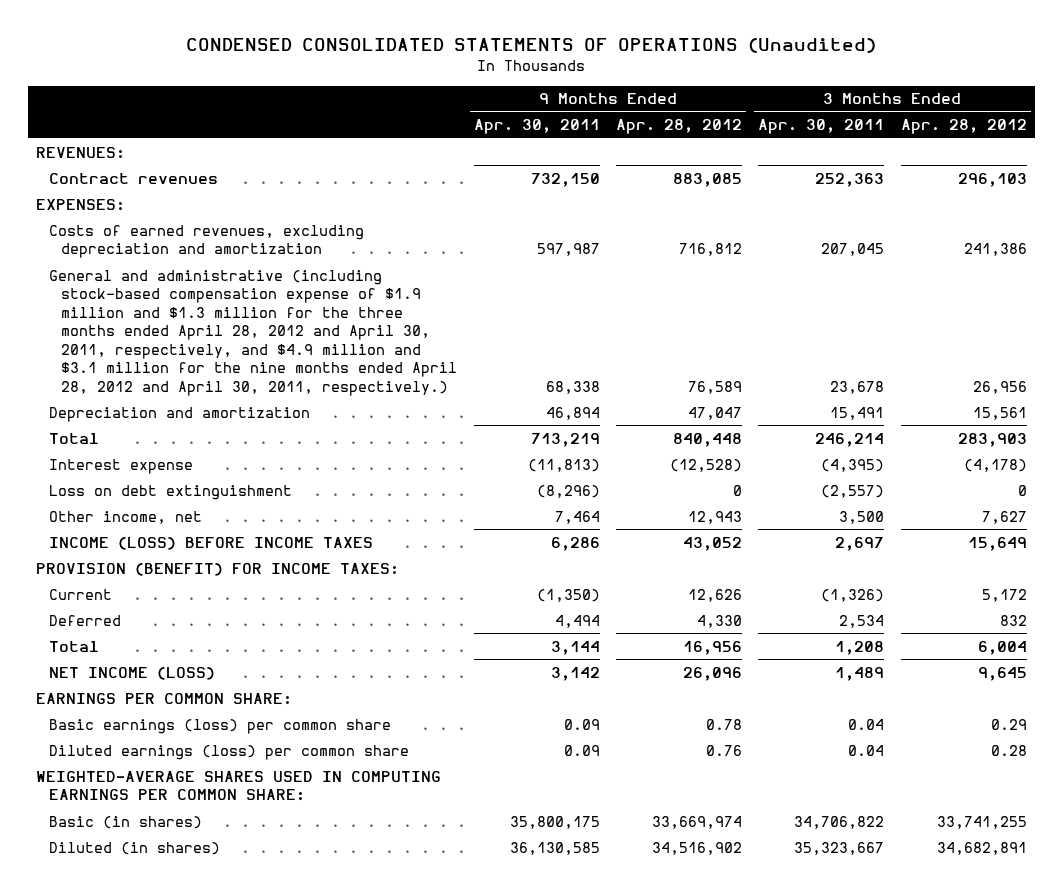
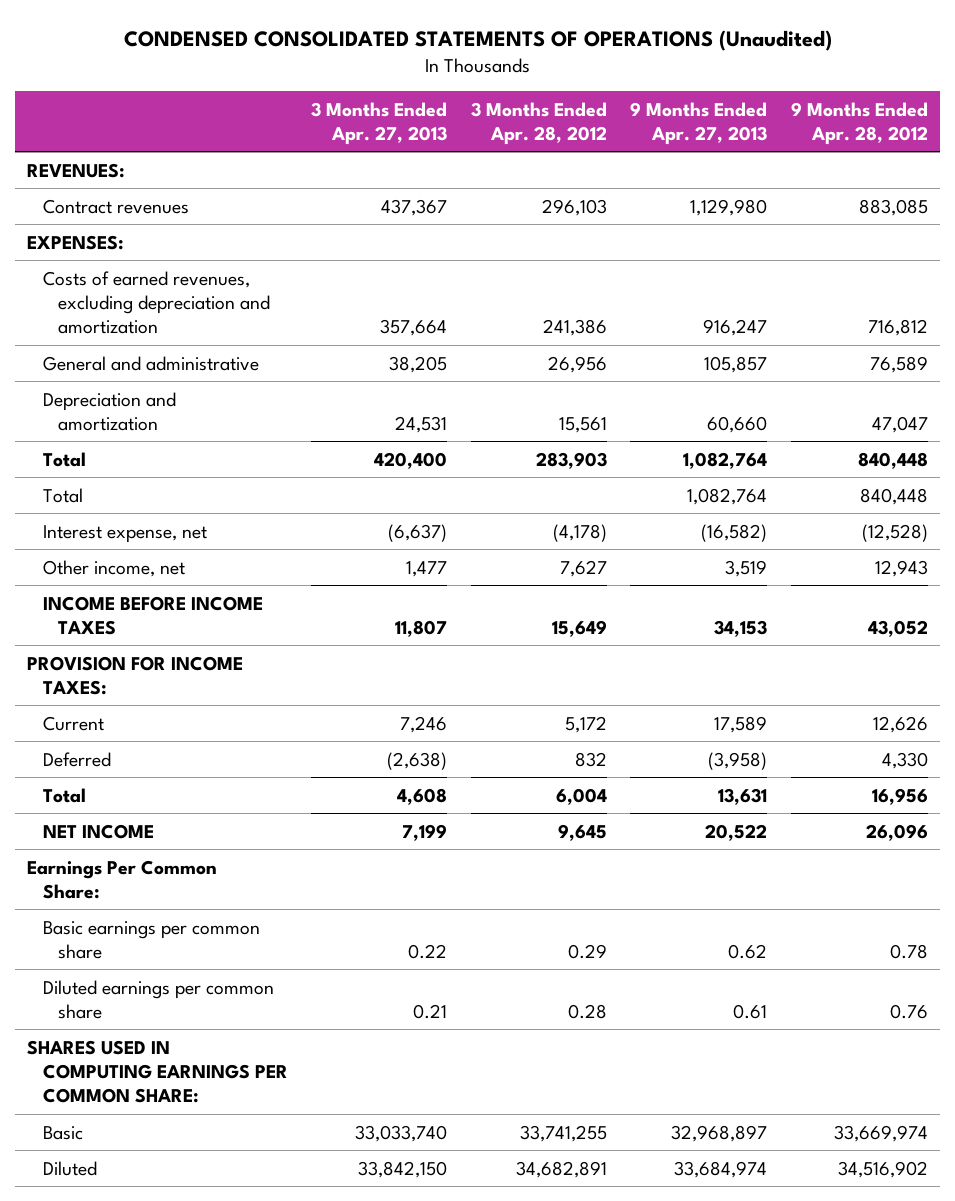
[473,119,600,135] Apr. 30, 2011 -> none
[758,119,885,135] Apr. 30, 2011 -> none
none -> [311,101,448,145] 3 Months Ended Apr. 27, 2013
none -> [630,101,768,145] 9 Months Ended Apr. 27, 2013
[48,269,458,396] General and administrative (including stock-based compensation expense of $1.9 million and $1.3 million for the three months ended April 28, 2012 and April 30, 2011, respectively, and $4.9 million and $3.1 million for the nine months ended April 28, 2012 and April 30, 2011, respectively.) -> [42,355,259,371] General and administrative
[48,484,292,500] Loss on debt extinguishment -> none
none -> [42,487,83,503] Total
[48,458,193,474] Interest expense -> [42,524,207,543] Interest expense, net
[48,536,373,550] INCOME (LOSS) BEFORE INCOME TAXES -> [42,595,263,635] INCOME BEFORE INCOME TAXES
[36,562,400,576] PROVISION (BENEFIT) FOR INCOME TAXES: -> [27,655,244,695] PROVISION FOR INCOME TAXES:
[48,666,215,680] NET INCOME (LOSS) -> [42,823,154,839] NET INCOME
[36,692,293,705] EARNINGS PER COMMON SHARE: -> [27,859,218,899] Earnings Per Common Share:
[48,718,391,734] Basic earnings (loss) per common share -> [42,920,260,959] Basic earnings per common share
[48,744,409,760] Diluted earnings (loss) per common share -> [42,979,274,1019] Diluted earnings per common share
[36,770,442,802] WEIGHTED-AVERAGE SHARES USED IN COMPUTING EARNINGS PER COMMON SHARE: -> [27,1039,288,1103] SHARES USED IN COMPUTING EARNINGS PER COMMON SHARE:
[48,815,202,829] Basic (in shares) -> [42,1125,83,1140] Basic
[48,841,220,855] Diluted (in shares) -> [42,1160,97,1176] Diluted

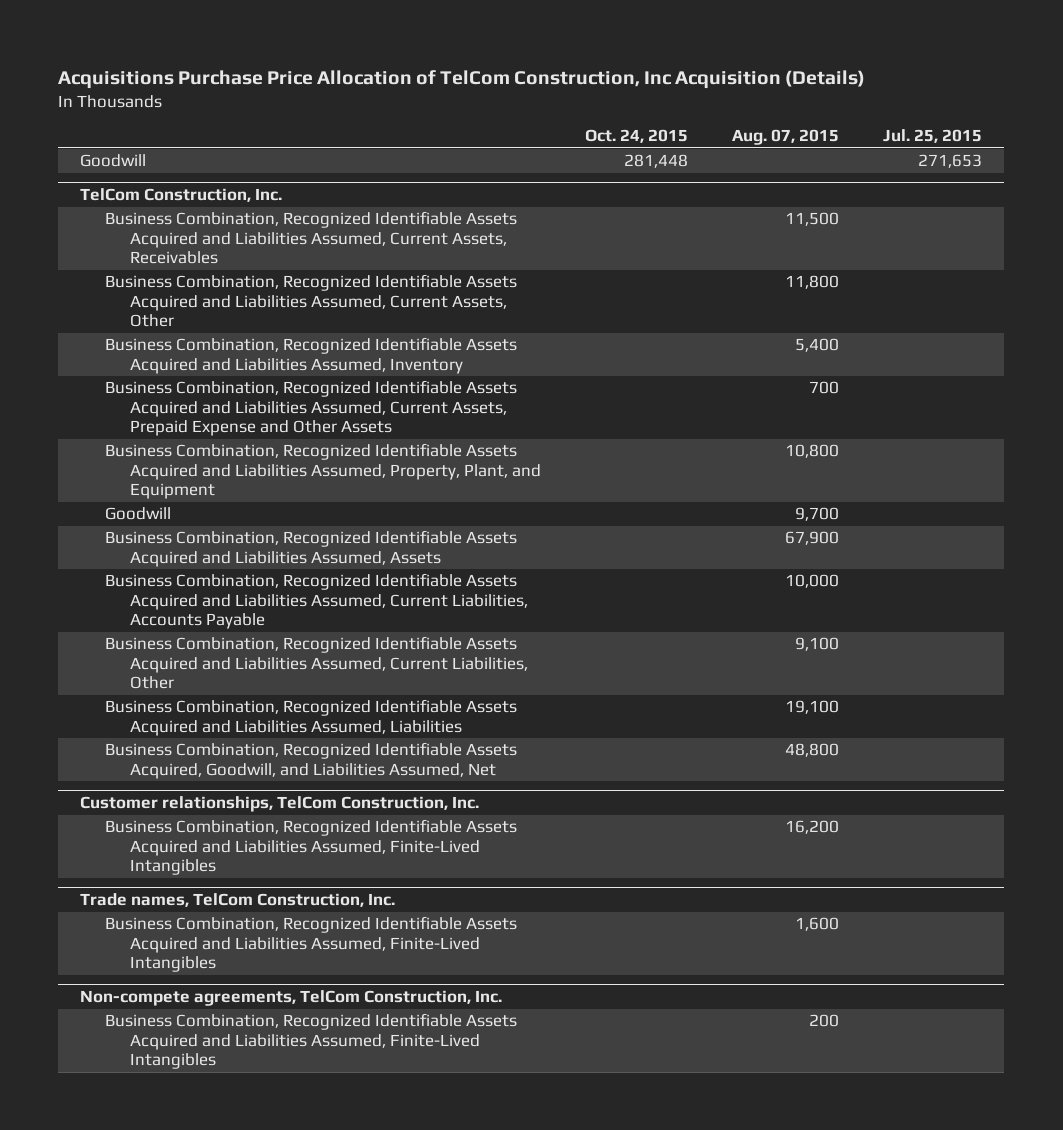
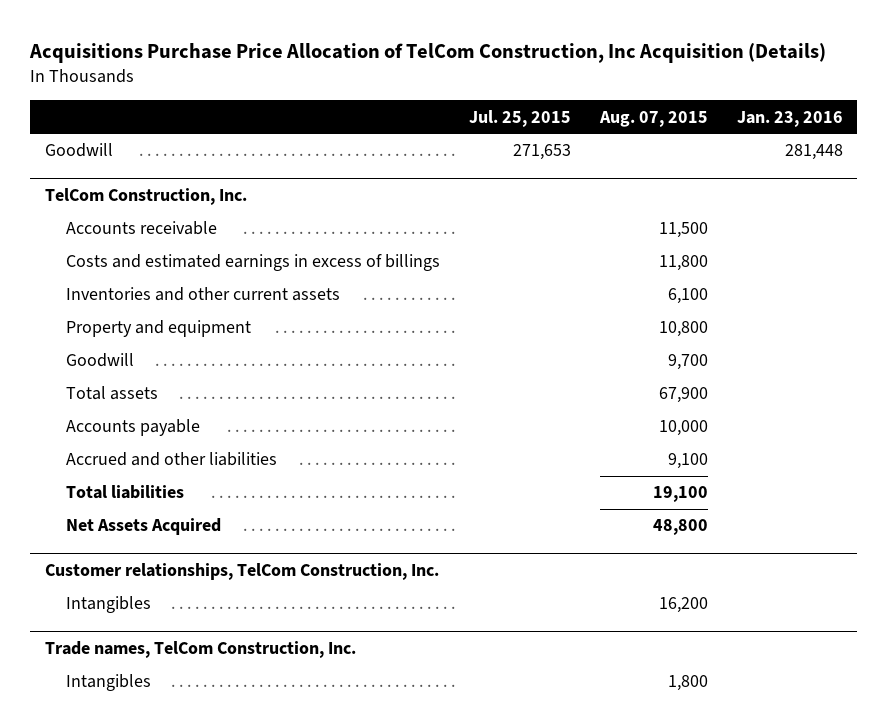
[585,129,689,144] Oct. 24, 2015 -> none
none -> [736,110,843,127] Jan. 23, 2016
[105,337,518,374] Business Combination, Recognized Identifiable Assets Acquired and Liabilities Assumed, Inventory -> none
[105,380,518,437] Business Combination, Recognized Identifiable Assets Acquired and Liabilities Assumed, Current Assets, Prepaid Expense and Other Assets -> none
[105,211,518,265] Business Combination, Recognized Identifiable Assets Acquired and Liabilities Assumed, Current Assets, Receivables -> [66,221,218,236] Accounts receivable
[105,274,518,328] Business Combination, Recognized Identifiable Assets Acquired and Liabilities Assumed, Current Assets, Other -> [66,254,441,272] Costs and estimated earnings in excess of billings
none -> [66,287,341,302] Inventories and other current assets
[105,443,542,500] Business Combination, Recognized Identifiable Assets Acquired and Liabilities Assumed, Property, Plant, and Equipment -> [66,320,252,338] Property and equipment
[105,530,518,567] Business Combination, Recognized Identifiable Assets Acquired and Liabilities Assumed, Assets -> [66,386,159,401] Total assets
[105,573,529,630] Business Combination, Recognized Identifiable Assets Acquired and Liabilities Assumed, Current Liabilities, Accounts Payable -> [66,419,201,437] Accounts payable
[105,636,529,690] Business Combination, Recognized Identifiable Assets Acquired and Liabilities Assumed, Current Liabilities, Other -> [66,452,278,467] Accrued and other liabilities
[105,699,518,736] Business Combination, Recognized Identifiable Assets Acquired and Liabilities Assumed, Liabilities -> [66,485,185,500] Total liabilities
[105,742,518,779] Business Combination, Recognized Identifiable Assets Acquired, Goodwill, and Liabilities Assumed, Net -> [66,518,222,536] Net Assets Acquired
[105,819,518,876] Business Combination, Recognized Identifiable Assets Acquired and Liabilities Assumed, Finite-Lived Intangibles -> [66,596,152,614] Intangibles
[105,916,518,973] Business Combination, Recognized Identifiable Assets Acquired and Liabilities Assumed, Finite-Lived Intangibles -> none
[80,990,503,1007] Non-compete agreements, TelCom Construction, Inc. -> none
[105,1013,518,1070] Business Combination, Recognized Identifiable Assets Acquired and Liabilities Assumed, Finite-Lived Intangibles -> none
none -> [66,674,152,692] Intangibles

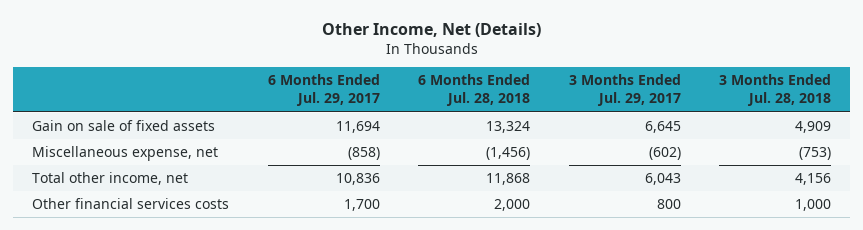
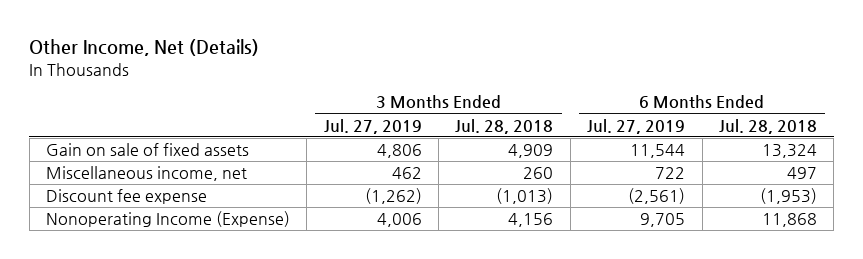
[267,74,380,107] 6 Months Ended Jul. 29, 2017 -> none
[568,74,681,107] 3 Months Ended Jul. 29, 2017 -> none
none -> [323,118,422,134] Jul. 27, 2019
none -> [587,118,686,134] Jul. 27, 2019
[32,198,230,210] Other financial services costs -> none
[32,146,219,162] Miscellaneous expense, net -> [45,166,247,182] Miscellaneous income, net
[486,147,531,161] (1,456) -> [787,167,818,180] 497
[799,147,832,161] (753) -> [523,167,554,180] 260
none -> [45,189,207,205] Discount fee expense
[32,172,189,186] Total other income, net -> [45,211,290,228] Nonoperating Income (Expense)

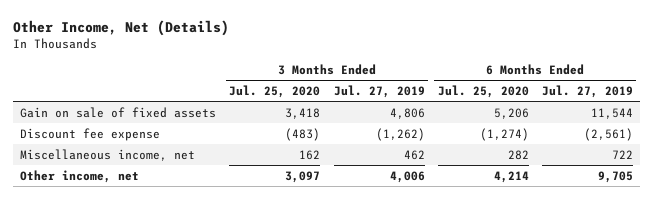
[455,118,554,134] Jul. 28, 2018 -> none
[719,118,818,134] Jul. 28, 2018 -> none
none -> [229,85,321,99] Jul. 25, 2020
none -> [437,85,529,99] Jul. 25, 2020
[45,166,247,182] Miscellaneous income, net -> [19,148,195,161] Miscellaneous income, net
[45,211,290,228] Nonoperating Income (Expense) -> [19,169,139,183] Other income, net

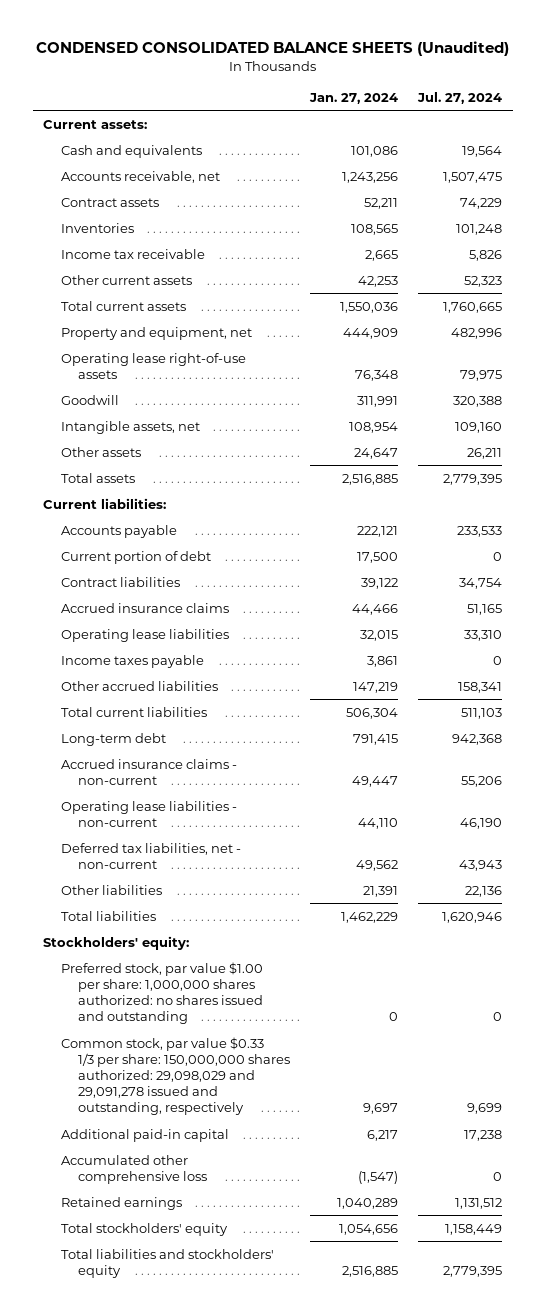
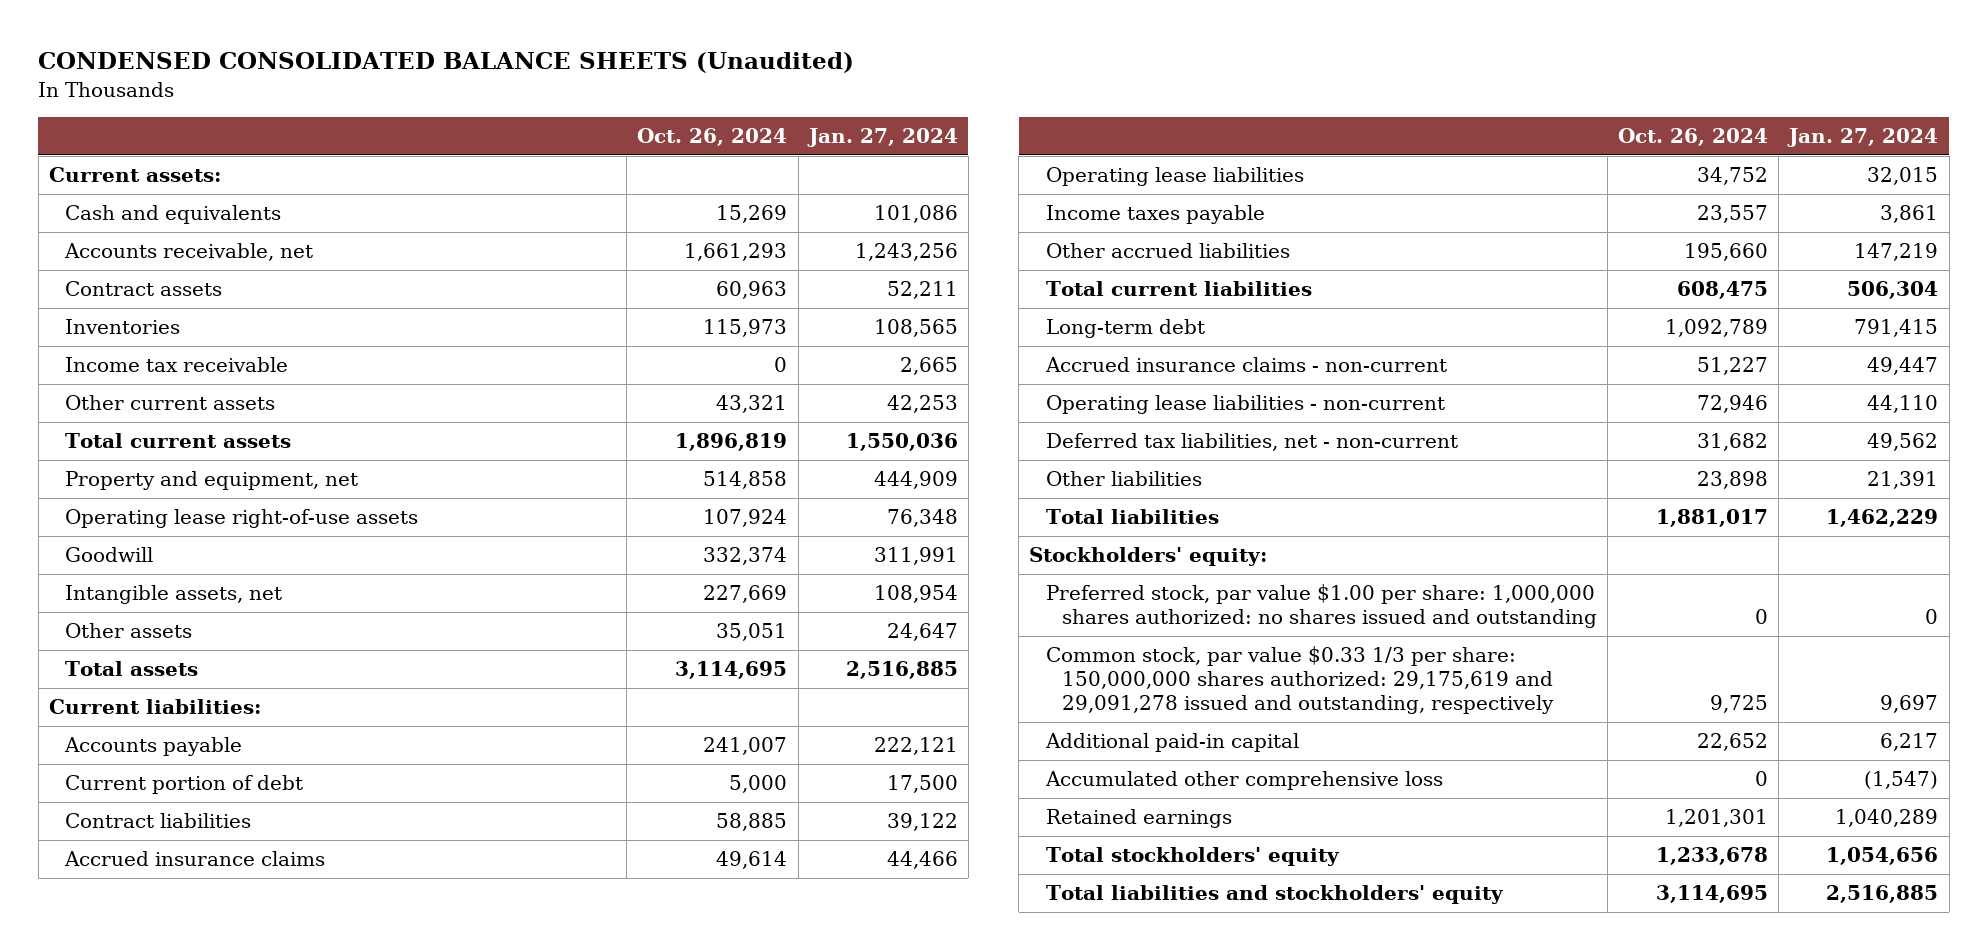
[417,91,503,104] Jul. 27, 2024 -> none
none -> [637,128,788,147] Oct. 26, 2024
[60,1036,290,1116] Common stock, par value $0.33 1/3 per share: 150,000,000 shares authorized: 29,098,029 and 29,091,278 issued and outstanding, respectively -> [1045,646,1554,715] Common stock, par value $0.33 1/3 per share: 150,000,000 shares authorized: 29,175,619 and 29,091,278 issued and outstanding, respectively

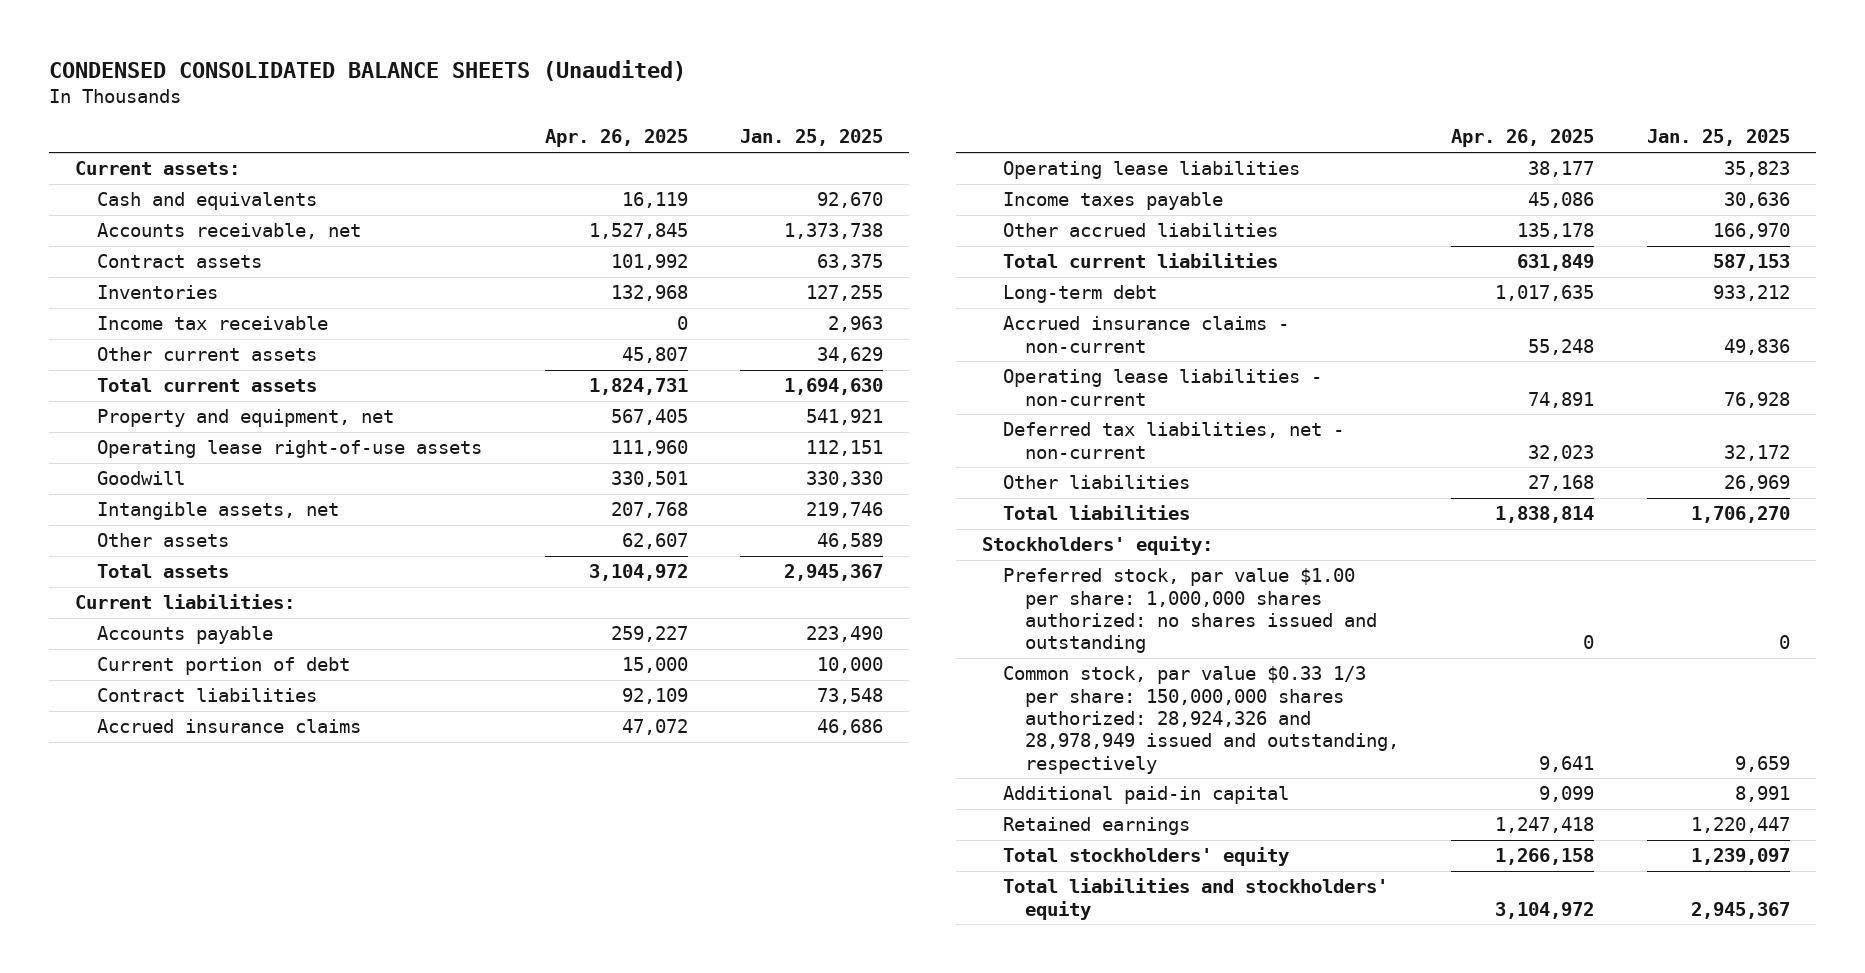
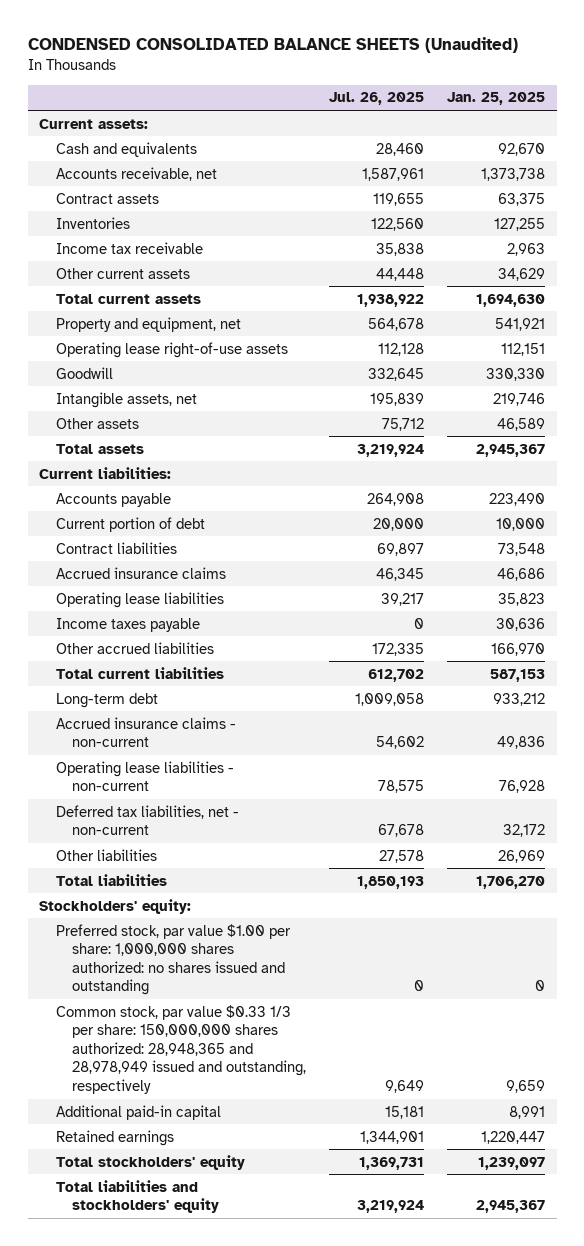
[544,129,688,148] Apr. 26, 2025 -> none
none -> [329,92,425,106] Jul. 26, 2025
[1003,666,1399,774] Common stock, par value $0.33 1/3 per share: 150,000,000 shares authorized: 28,924,326 and 28,978,949 issued and outstanding, respectively -> [55,1004,307,1095] Common stock, par value $0.33 1/3 per share: 150,000,000 shares authorized: 28,948,365 and 28,978,949 issued and outstanding, respectively

